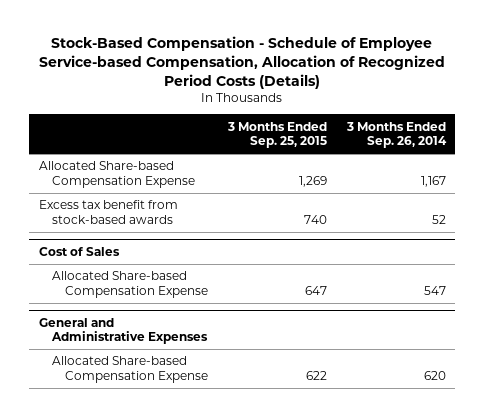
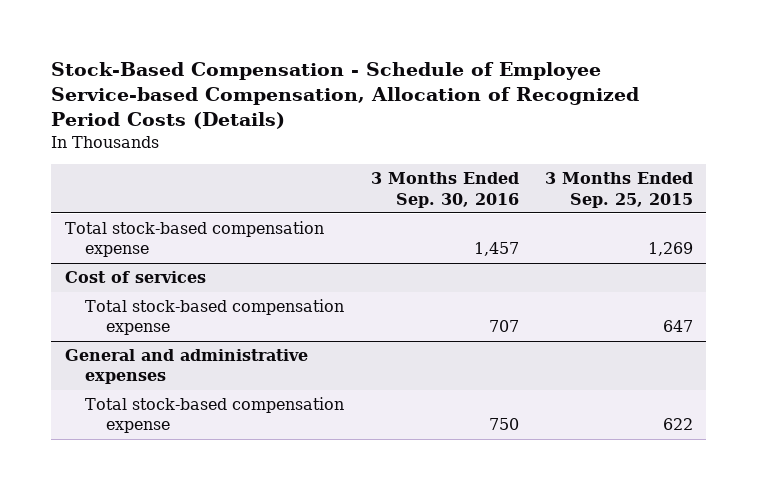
[345,121,447,149] 3 Months Ended Sep. 26, 2014 -> none
none -> [370,172,519,208] 3 Months Ended Sep. 30, 2016
[38,200,178,225] Excess tax benefit from stock-based awards -> none
[38,161,196,189] Allocated Share-based Compensation Expense -> [64,221,324,258] Total stock-based compensation expense
[38,246,120,256] Cost of Sales -> [64,271,206,284] Cost of services
[52,271,209,299] Allocated Share-based Compensation Expense -> [85,299,345,336] Total stock-based compensation expense
[38,317,209,345] General and Administrative Expenses -> [64,349,308,385] General and administrative expenses
[52,356,209,384] Allocated Share-based Compensation Expense -> [85,397,345,434] Total stock-based compensation expense

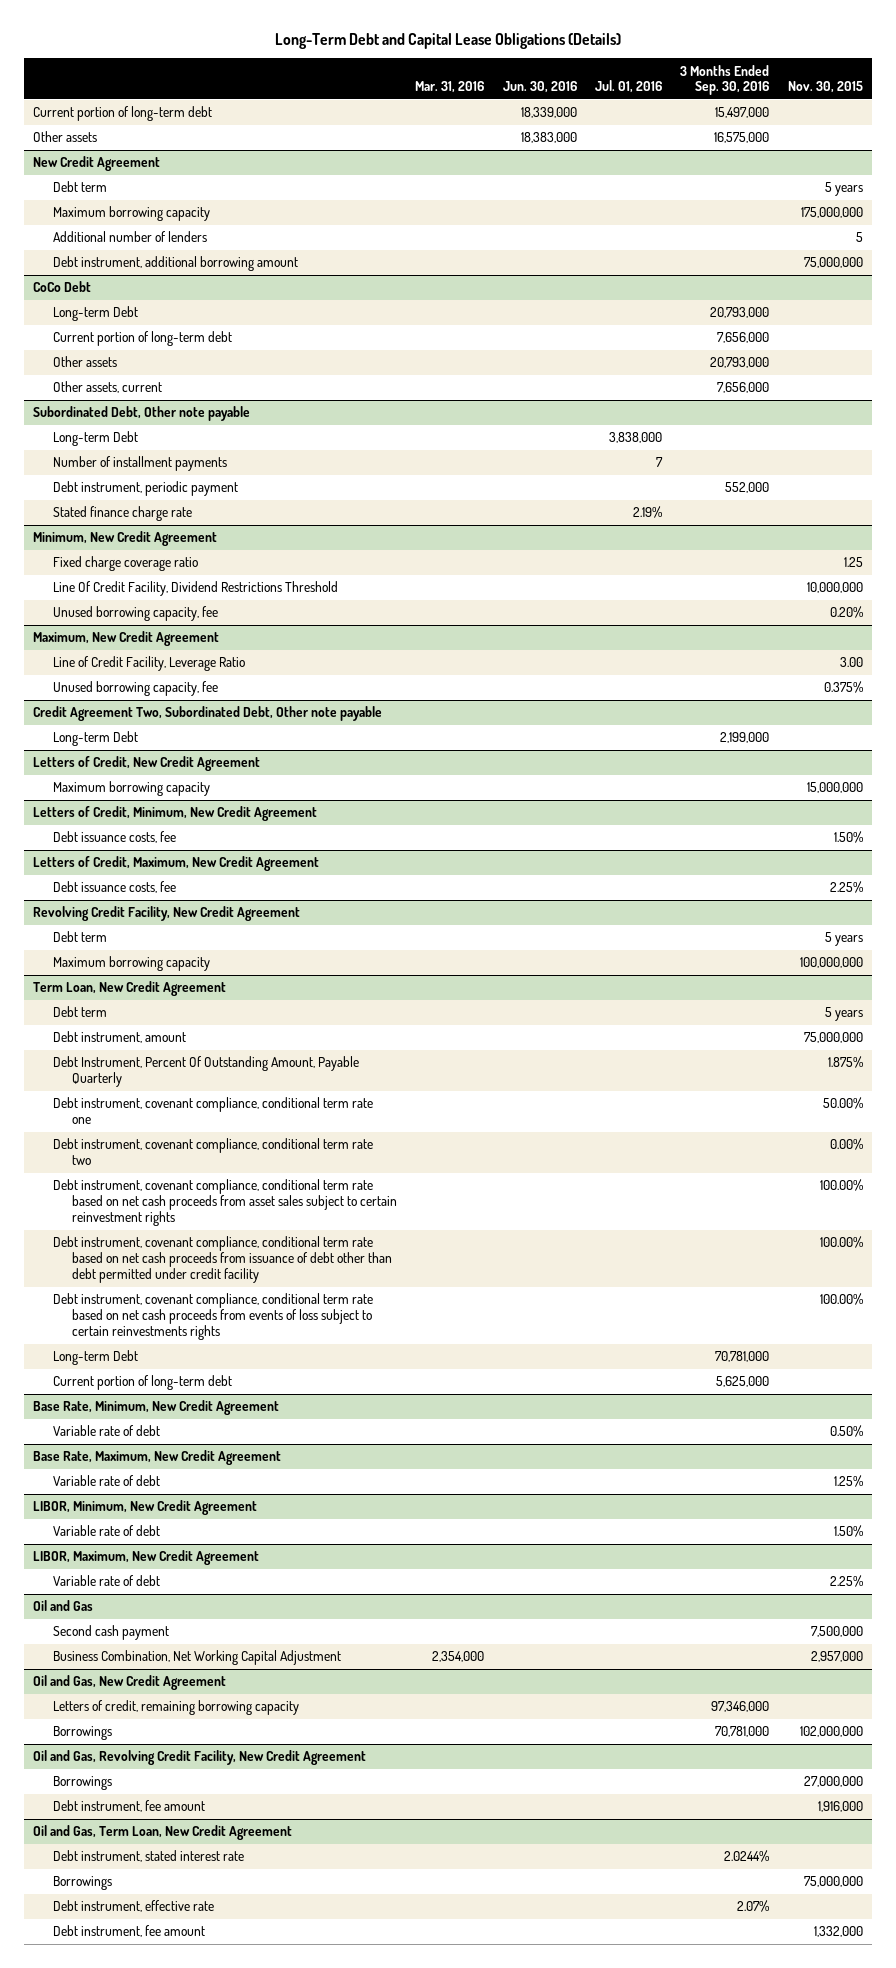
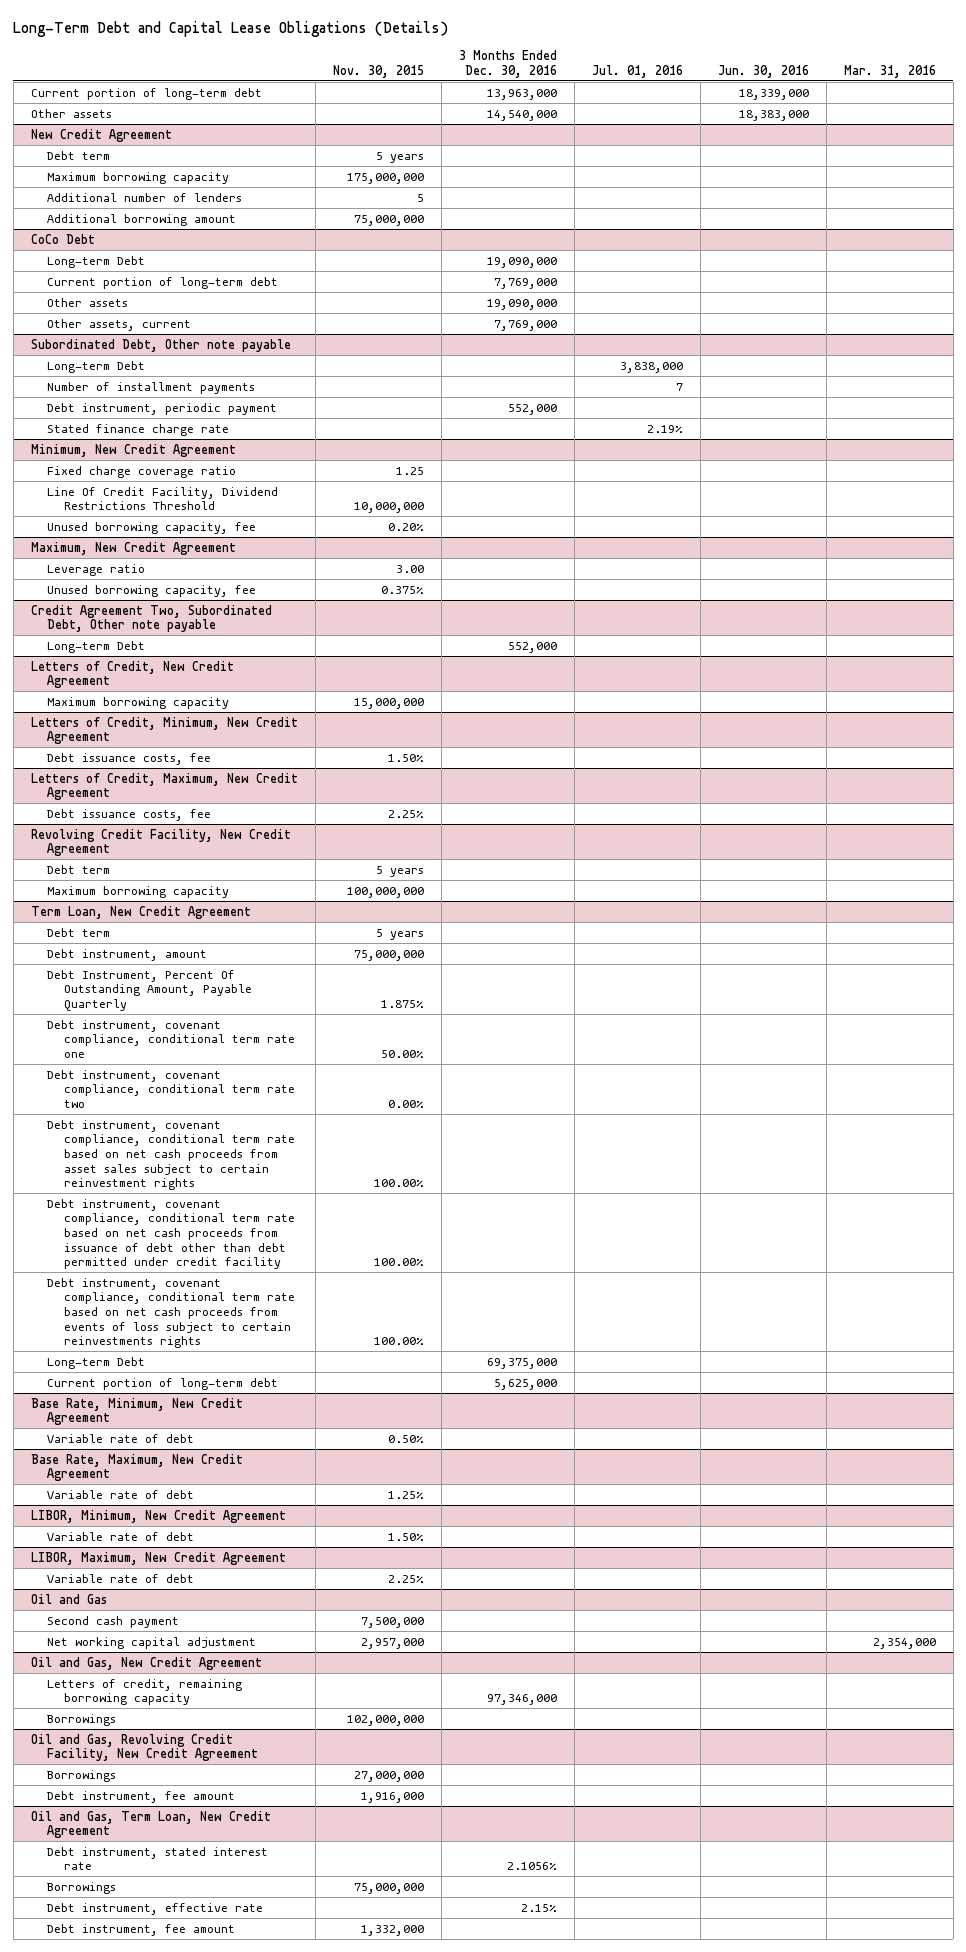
[680,64,770,96] 3 Months Ended Sep. 30, 2016 -> none
none -> [458,50,557,78] 3 Months Ended Dec. 30, 2016
[52,256,298,272] Debt instrument, additional borrowing amount -> [47,213,237,226] Additional borrowing amount
[52,656,245,672] Line of Credit Facility, Leverage Ratio -> [47,563,146,576] Leverage ratio
[52,1650,341,1666] Business Combination, Net Working Capital Adjustment -> [47,1636,257,1649] Net working capital adjustment

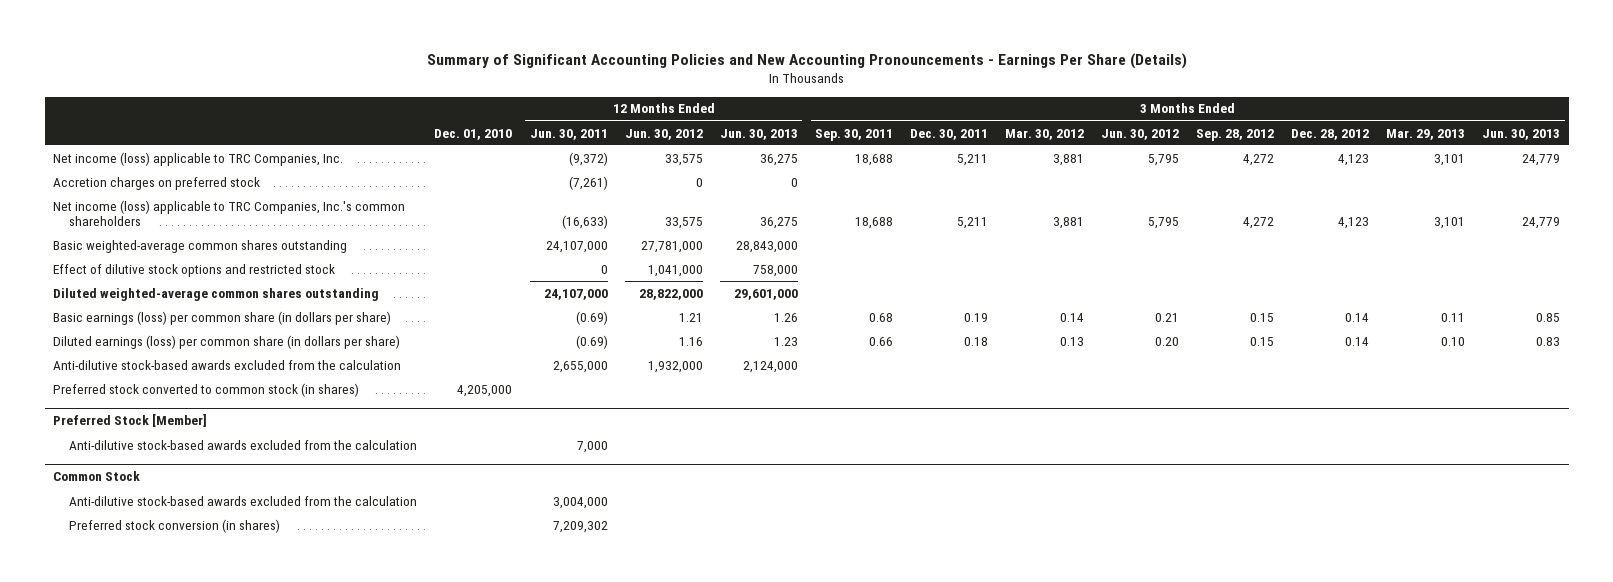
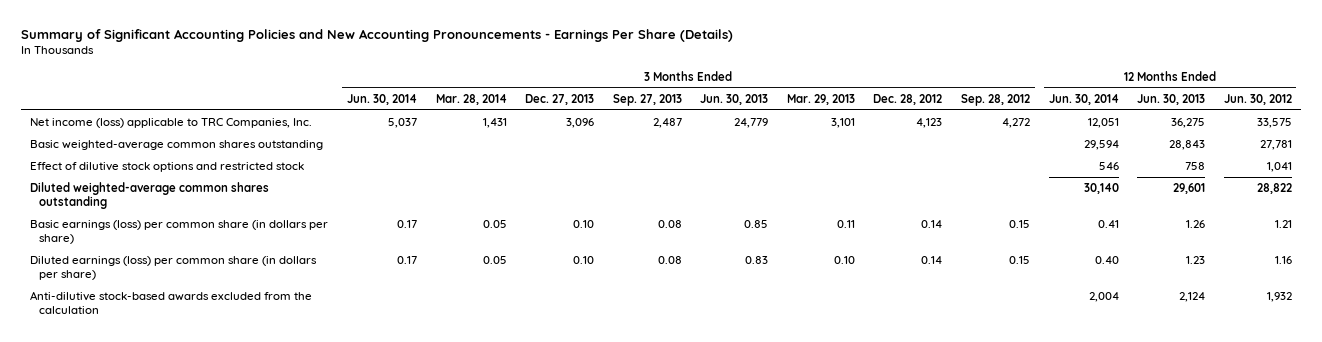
[434,128,513,140] Dec. 01, 2010 -> none
[529,128,608,140] Jun. 30, 2011 -> none
[814,128,893,141] Sep. 30, 2011 -> none
[909,128,988,140] Dec. 30, 2011 -> none
[1004,128,1084,140] Mar. 30, 2012 -> none
[1101,128,1180,140] Jun. 30, 2012 -> none
none -> [346,93,417,105] Jun. 30, 2014
none -> [435,93,507,105] Mar. 28, 2014
none -> [525,93,595,105] Dec. 27, 2013
none -> [612,93,682,106] Sep. 27, 2013
none -> [1048,93,1119,105] Jun. 30, 2014
[53,176,261,190] Accretion charges on preferred stock -> none
[53,199,406,227] Net income (loss) applicable to TRC Companies, Inc.'s common shareholders -> none
[640,240,703,253] 27,781,000 -> [1259,140,1292,151] 27,781
[735,240,798,253] 28,843,000 -> [1169,140,1206,151] 28,843
[647,264,703,277] 1,041,000 -> [1266,162,1292,173] 1,041
[752,264,798,277] 758,000 -> [1185,162,1206,171] 758
[638,288,703,300] 28,822,000 -> [1256,183,1292,195] 28,822
[733,288,798,300] 29,601,000 -> [1173,183,1206,195] 29,601
[53,382,360,397] Preferred stock converted to common stock (in shares) -> none
[53,414,208,428] Preferred Stock [Member] -> none
[69,439,418,450] Anti-dilutive stock-based awards excluded from the calculation -> none
[53,471,141,482] Common Stock -> none
[69,495,418,506] Anti-dilutive stock-based awards excluded from the calculation -> none
[69,518,281,533] Preferred stock conversion (in shares) -> none
[647,360,703,373] 1,932,000 -> [1266,292,1292,303] 1,932
[742,360,798,373] 2,124,000 -> [1179,292,1206,303] 2,124

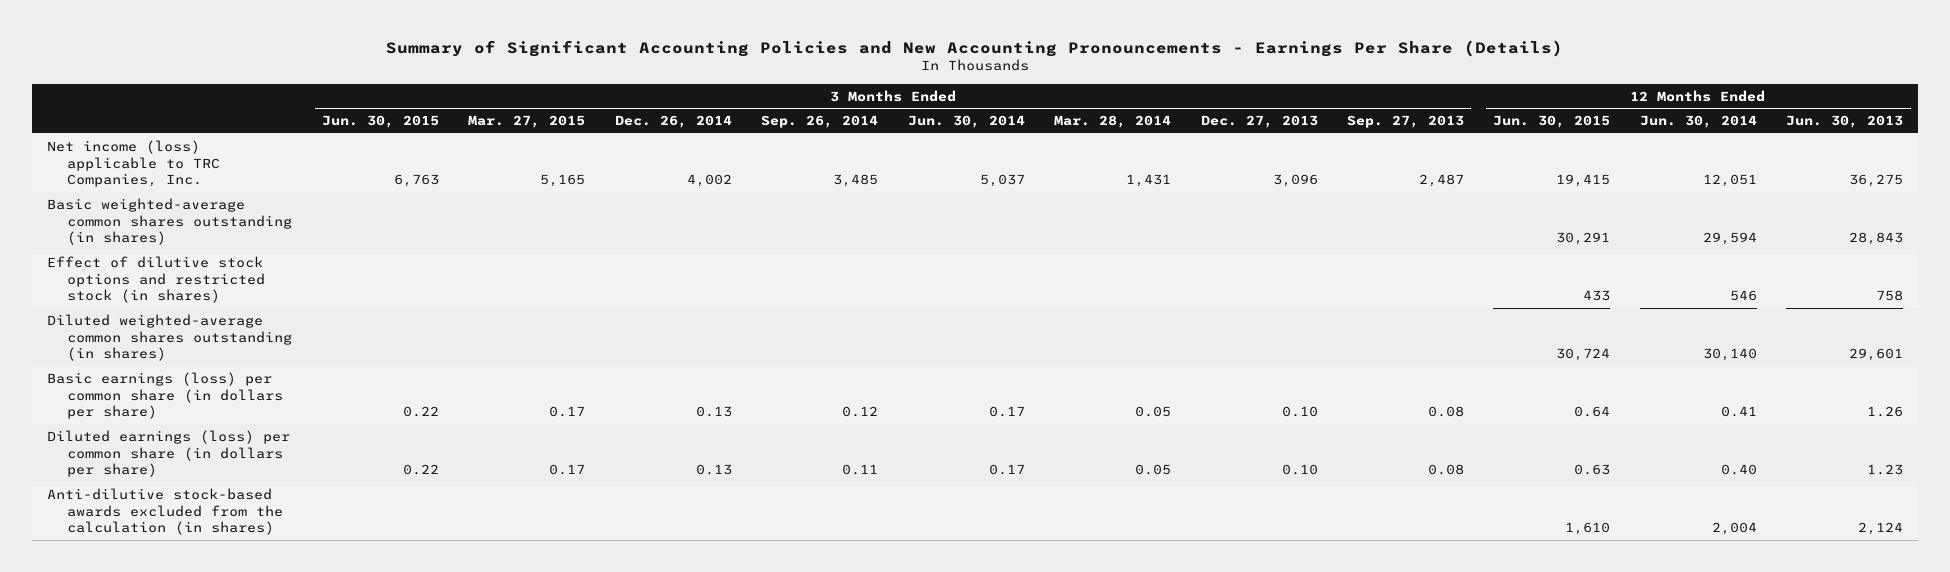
[700,93,769,105] Jun. 30, 2013 -> none
[786,93,855,105] Mar. 29, 2013 -> none
[873,93,943,105] Dec. 28, 2012 -> none
[960,93,1030,106] Sep. 28, 2012 -> none
[1223,93,1292,105] Jun. 30, 2012 -> none
none -> [321,115,439,129] Jun. 30, 2015
none -> [468,115,586,129] Mar. 27, 2015
none -> [614,115,732,129] Dec. 26, 2014
none -> [761,115,879,129] Sep. 26, 2014
none -> [1493,115,1611,129] Jun. 30, 2015
[30,140,324,151] Basic weighted-average common shares outstanding -> [47,197,293,246] Basic weighted-average common shares outstanding (in shares)
[30,162,305,173] Effect of dilutive stock options and restricted stock -> [47,255,266,304] Effect of dilutive stock options and restricted stock (in shares)
[30,182,270,209] Diluted weighted-average common shares outstanding -> [47,313,293,362] Diluted weighted-average common shares outstanding (in shares)
[30,291,313,314] Anti-dilutive stock-based awards excluded from the calculation -> [47,487,284,536] Anti-dilutive stock-based awards excluded from the calculation (in shares)

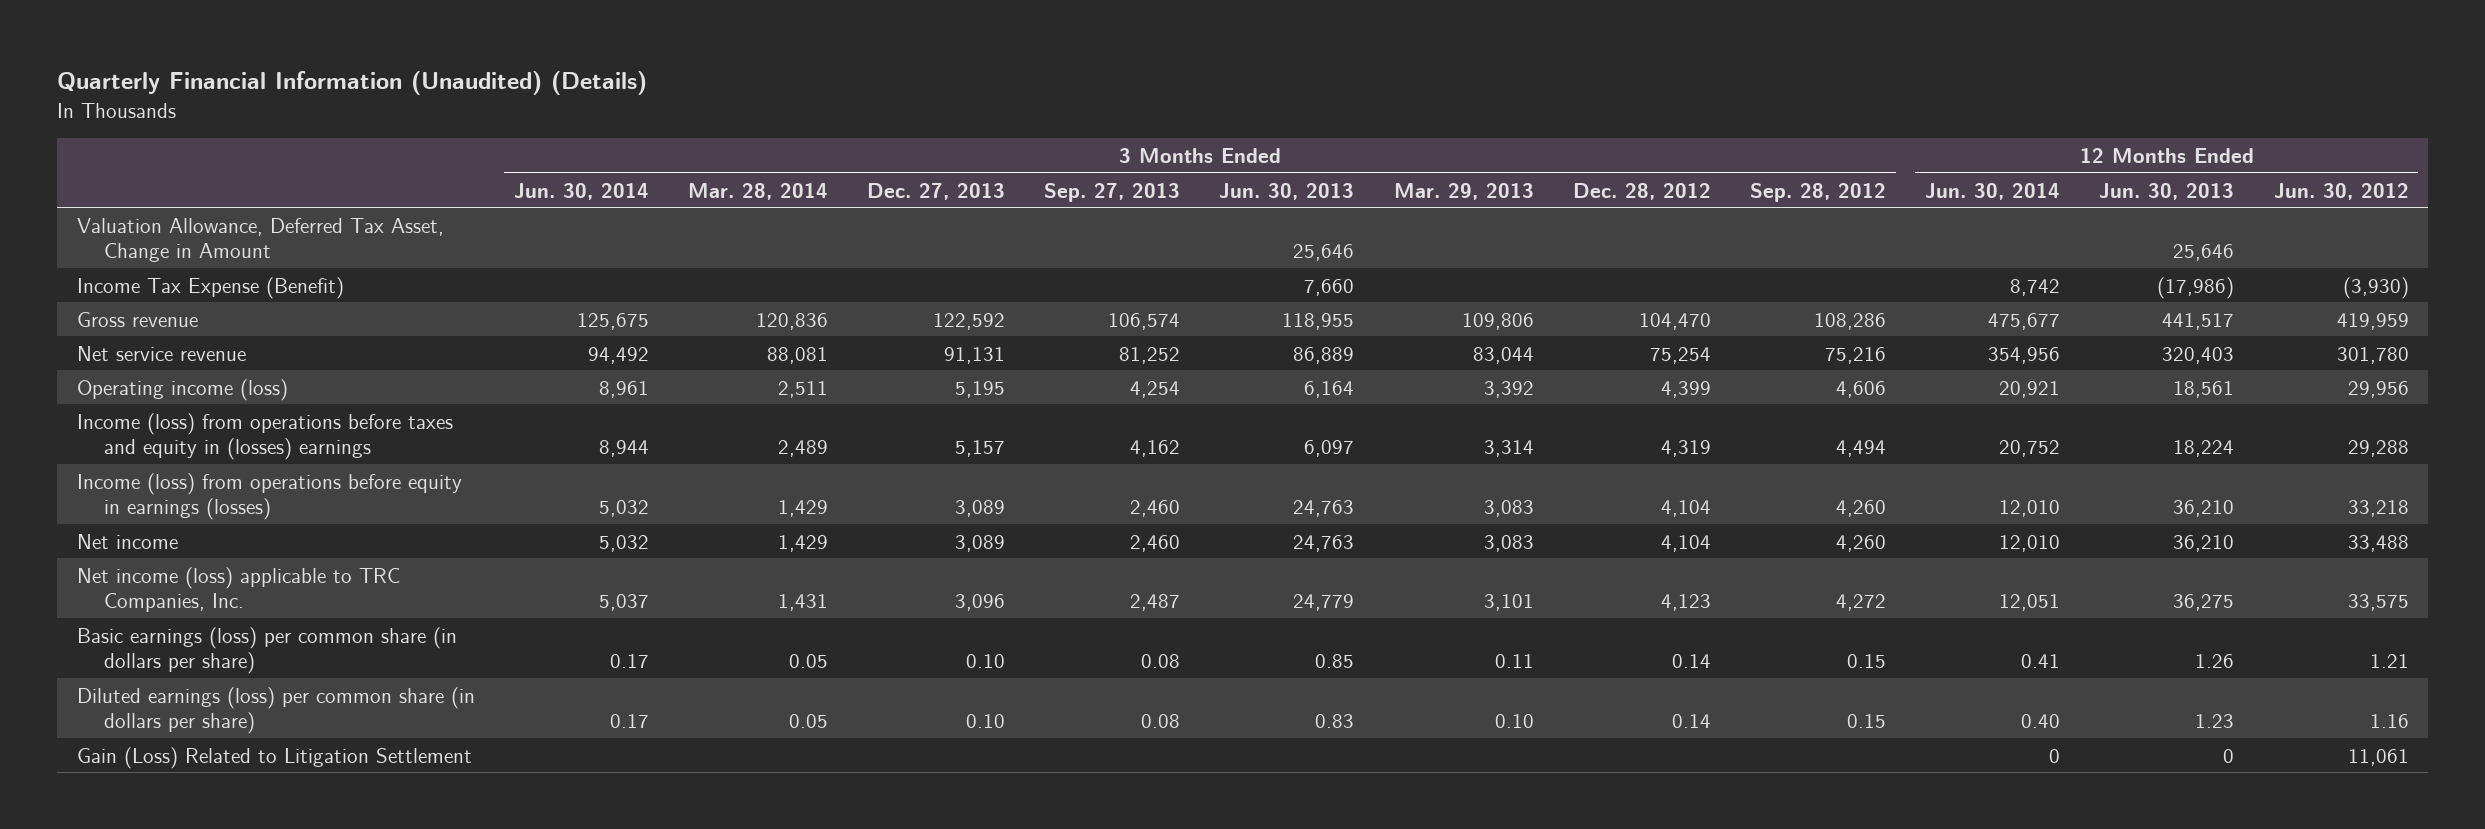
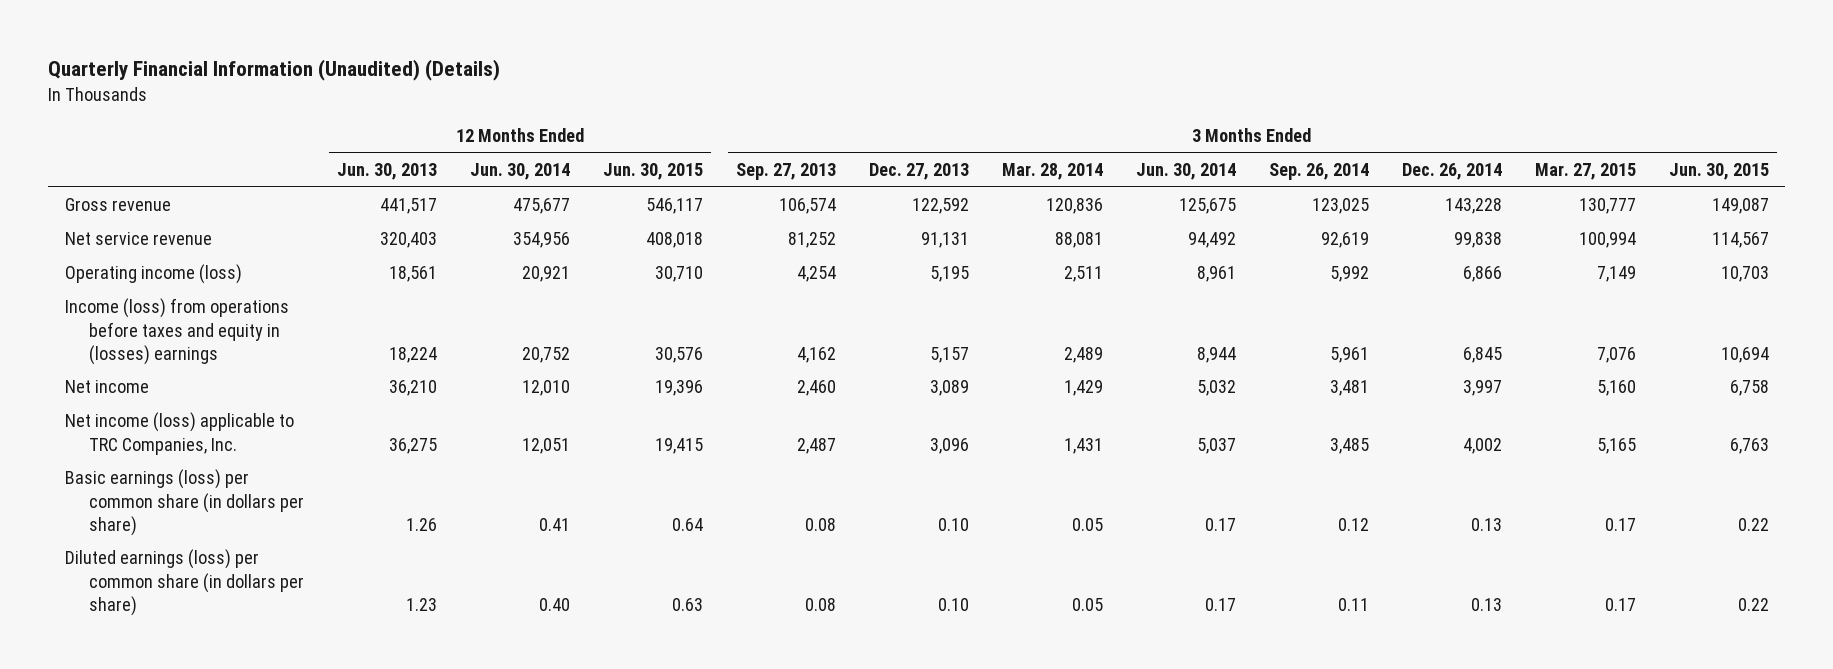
[1219,182,1355,200] Jun. 30, 2013 -> none
[1393,182,1534,200] Mar. 29, 2013 -> none
[1572,182,1711,200] Dec. 28, 2012 -> none
[1750,182,1887,202] Sep. 28, 2012 -> none
[2273,182,2409,200] Jun. 30, 2012 -> none
none -> [603,163,704,181] Jun. 30, 2015
none -> [1268,163,1369,181] Sep. 26, 2014
none -> [1401,163,1502,181] Dec. 26, 2014
none -> [1534,163,1636,181] Mar. 27, 2015
none -> [1668,163,1769,181] Jun. 30, 2015
[76,217,444,262] Valuation Allowance, Deferred Tax Asset, Change in Amount -> none
[76,276,344,299] Income Tax Expense (Benefit) -> none
[76,472,462,520] Income (loss) from operations before equity in earnings (losses) -> none
[76,746,472,769] Gain (Loss) Related to Litigation Settlement -> none

